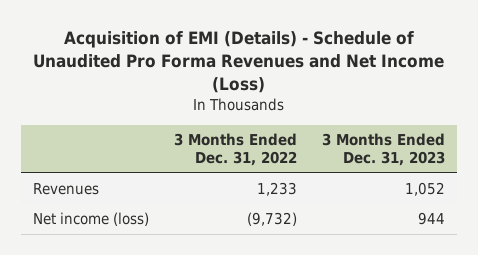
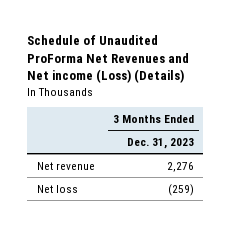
[32,30,444,93] Acquisition of EMI (Details) - Schedule of Unaudited Pro Forma Revenues and Net Income (Loss) -> [27,34,190,84] Schedule of Unaudited ProForma Net Revenues and Net income (Loss) (Details)
[173,132,297,167] 3 Months Ended Dec. 31, 2022 -> none
[33,183,100,196] Revenues -> none
none -> [36,161,95,170] Net revenue
[33,212,150,227] Net income (loss) -> [36,184,78,193] Net loss
[417,212,445,226] 944 -> [168,183,195,196] (259)

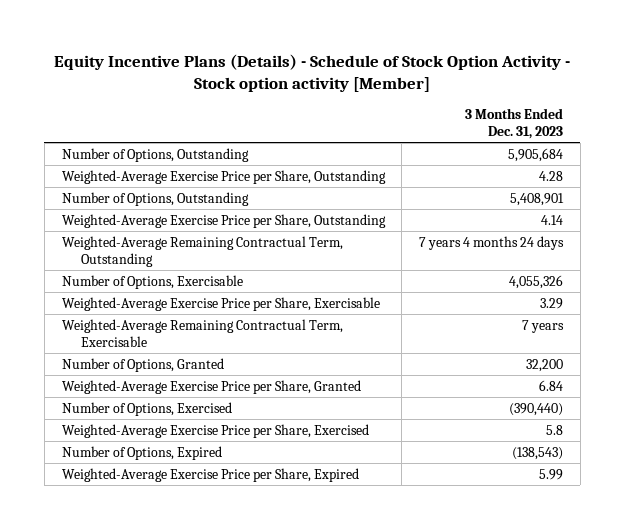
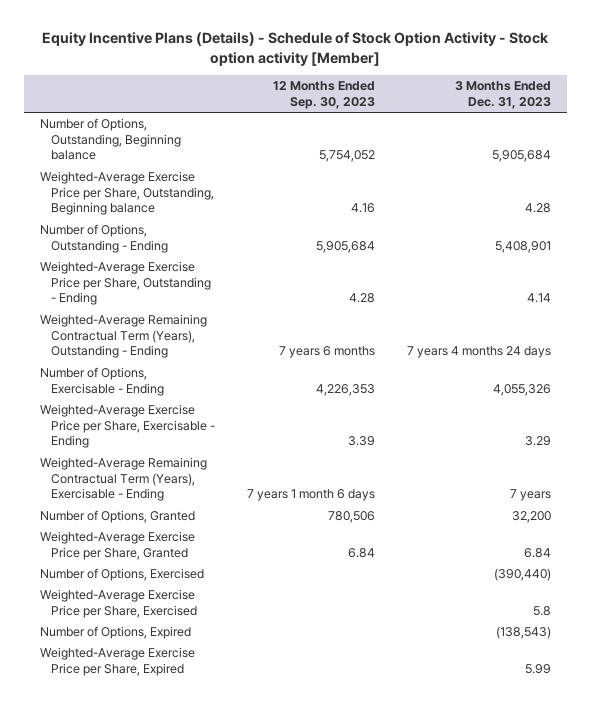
none -> [272,81,375,109] 12 Months Ended Sep. 30, 2023
[61,147,249,162] Number of Options, Outstanding -> [39,118,182,161] Number of Options, Outstanding, Beginning balance
[61,169,386,184] Weighted-Average Exercise Price per Share, Outstanding -> [39,171,215,216] Weighted-Average Exercise Price per Share, Outstanding, Beginning balance
[61,191,249,206] Number of Options, Outstanding -> [39,224,169,253] Number of Options, Outstanding - Ending
[61,213,386,228] Weighted-Average Exercise Price per Share, Outstanding -> [39,261,212,306] Weighted-Average Exercise Price per Share, Outstanding - Ending
[61,235,343,268] Weighted-Average Remaining Contractual Term, Outstanding -> [39,314,207,359] Weighted-Average Remaining Contractual Term (Years), Outstanding - Ending
[61,274,243,289] Number of Options, Exercisable -> [39,367,165,396] Number of Options, Exercisable - Ending
[61,296,380,311] Weighted-Average Exercise Price per Share, Exercisable -> [39,404,216,449] Weighted-Average Exercise Price per Share, Exercisable - Ending
[61,318,343,348] Weighted-Average Remaining Contractual Term, Exercisable -> [39,457,207,502] Weighted-Average Remaining Contractual Term (Years), Exercisable - Ending

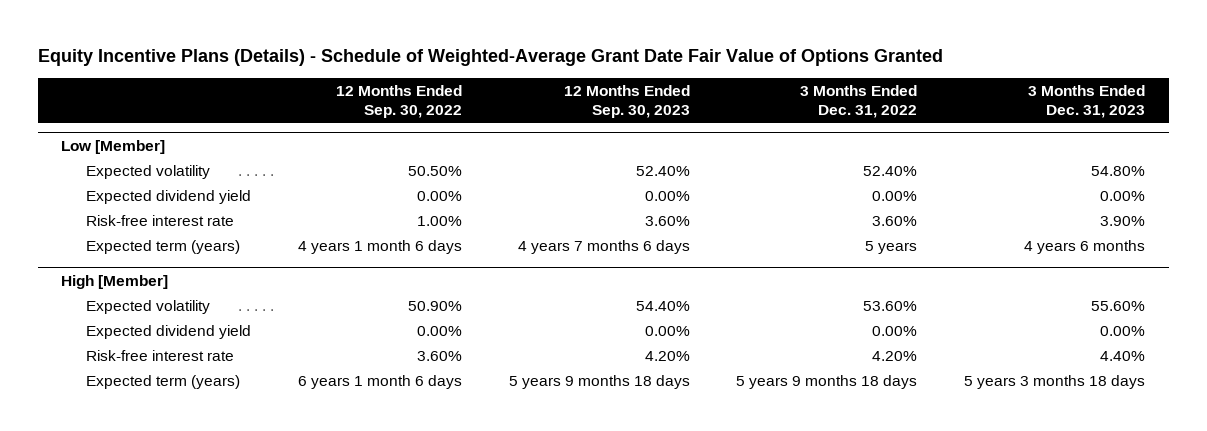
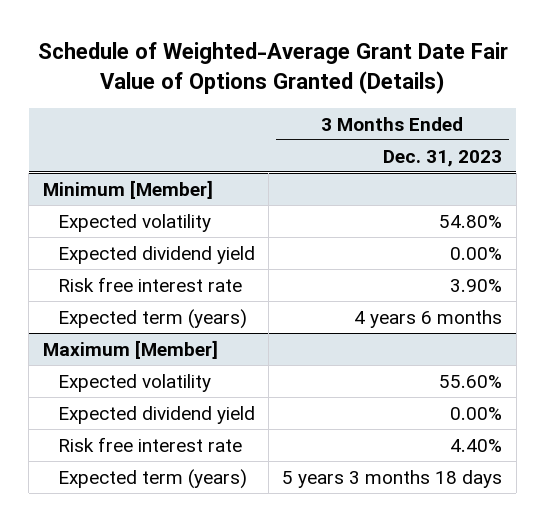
[37,49,943,67] Equity Incentive Plans (Details) - Schedule of Weighted-Average Grant Date Fair Value of Options Granted -> [37,41,508,94] Schedule of Weighted-Average Grant Date Fair Value of Options Granted (Details)
[335,85,462,118] 12 Months Ended Sep. 30, 2022 -> none
[563,85,690,118] 12 Months Ended Sep. 30, 2023 -> none
[800,85,918,118] 3 Months Ended Dec. 31, 2022 -> none
[61,139,166,154] Low [Member] -> [42,179,213,199] Minimum [Member]
[85,215,234,227] Risk-free interest rate -> [57,276,242,292] Risk free interest rate
[61,274,169,289] High [Member] -> [42,339,218,359] Maximum [Member]
[85,350,234,362] Risk-free interest rate -> [57,436,242,452] Risk free interest rate

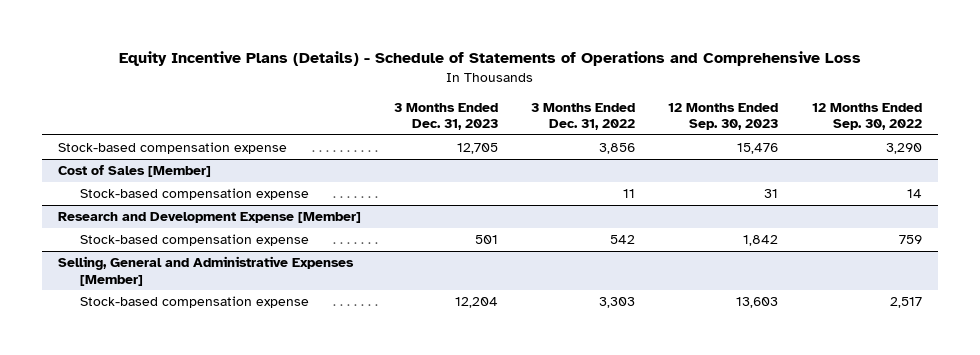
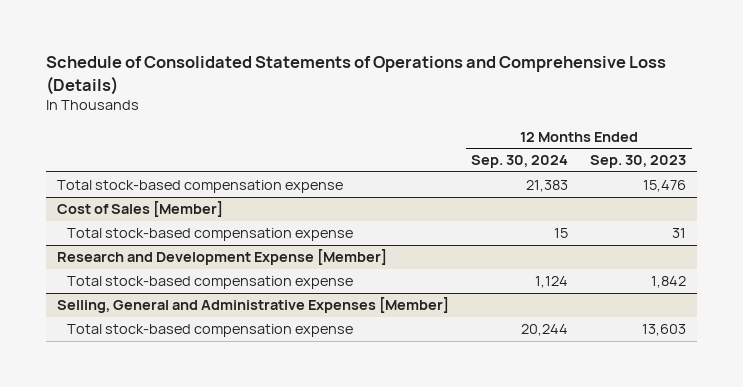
[118,51,861,67] Equity Incentive Plans (Details) - Schedule of Statements of Operations and Comprehensive Loss -> [45,56,666,95] Schedule of Consolidated Statements of Operations and Comprehensive Loss (Details)
[394,102,499,130] 3 Months Ended Dec. 31, 2023 -> none
[531,102,636,130] 3 Months Ended Dec. 31, 2022 -> none
[811,102,922,130] 12 Months Ended Sep. 30, 2022 -> none
none -> [471,155,569,169] Sep. 30, 2024
[58,142,288,155] Stock-based compensation expense -> [56,180,343,194] Total stock-based compensation expense
[79,188,309,201] Stock-based compensation expense -> [67,228,354,242] Total stock-based compensation expense
[79,234,309,247] Stock-based compensation expense -> [67,276,354,290] Total stock-based compensation expense
[79,296,309,309] Stock-based compensation expense -> [67,324,354,338] Total stock-based compensation expense

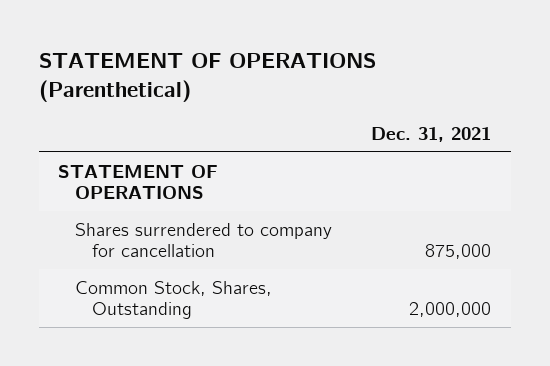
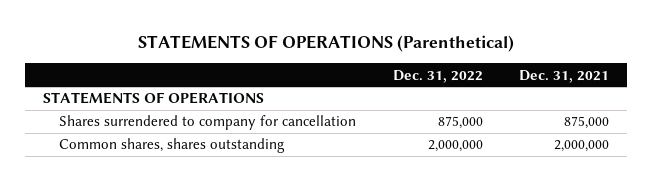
[38,52,376,102] STATEMENT OF OPERATIONS (Parenthetical) -> [137,35,514,53] STATEMENTS OF OPERATIONS (Parenthetical)
none -> [392,69,483,83] Dec. 31, 2022
[58,164,219,200] STATEMENT OF OPERATIONS -> [42,92,264,105] STATEMENTS OF OPERATIONS
[75,280,273,320] Common Stock, Shares, Outstanding -> [59,138,286,154] Common shares, shares outstanding

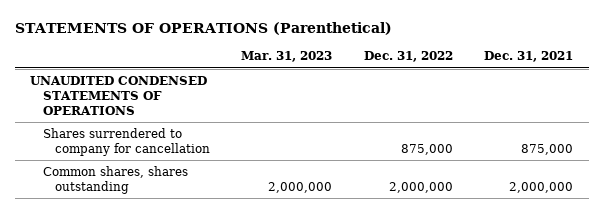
none -> [241,51,333,63] Mar. 31, 2023
[42,92,264,105] STATEMENTS OF OPERATIONS -> [30,76,208,115] UNAUDITED CONDENSED STATEMENTS OF OPERATIONS

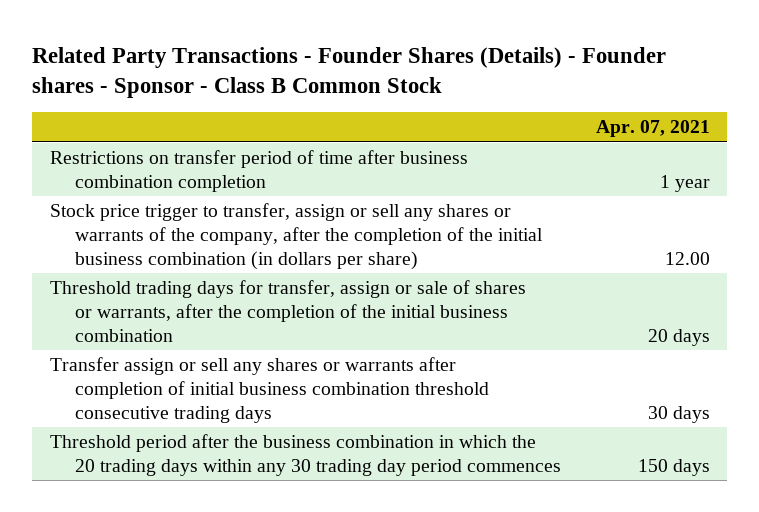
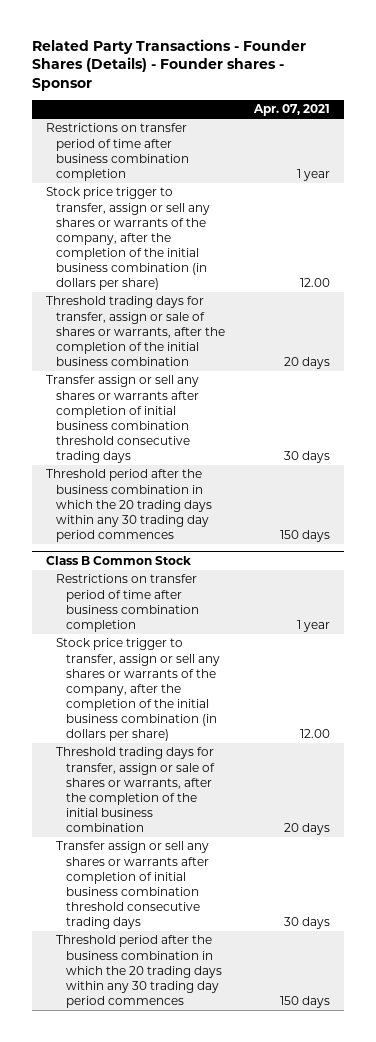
[32,46,667,98] Related Party Transactions - Founder Shares (Details) - Founder shares - Sponsor - Class B Common Stock -> [31,38,306,91] Related Party Transactions - Founder Shares (Details) - Founder shares - Sponsor
none -> [46,556,192,566] Class B Common Stock
none -> [56,574,200,632] Restrictions on transfer period of time after business combination completion
none -> [56,638,221,742] Stock price trigger to transfer, assign or sell any shares or warrants of the company, after the completion of the initial business combination (in dollars per share)
none -> [56,747,216,833] Threshold trading days for transfer, assign or sale of shares or warrants, after the completion of the initial business combination
none -> [56,841,210,930] Transfer assign or sell any shares or warrants after completion of initial business combination threshold consecutive trading days
none -> [56,935,223,1009] Threshold period after the business combination in which the 20 trading days within any 30 trading day period commences

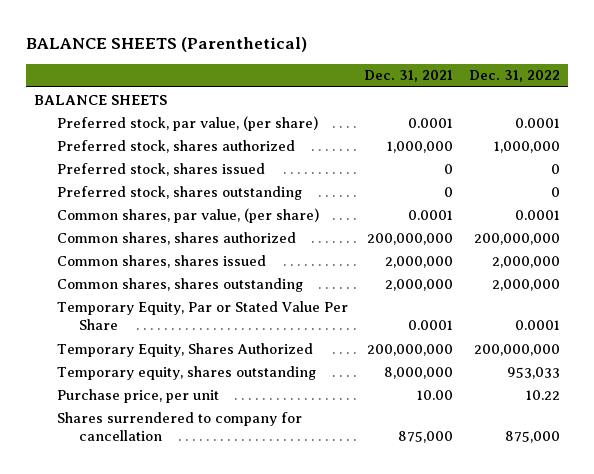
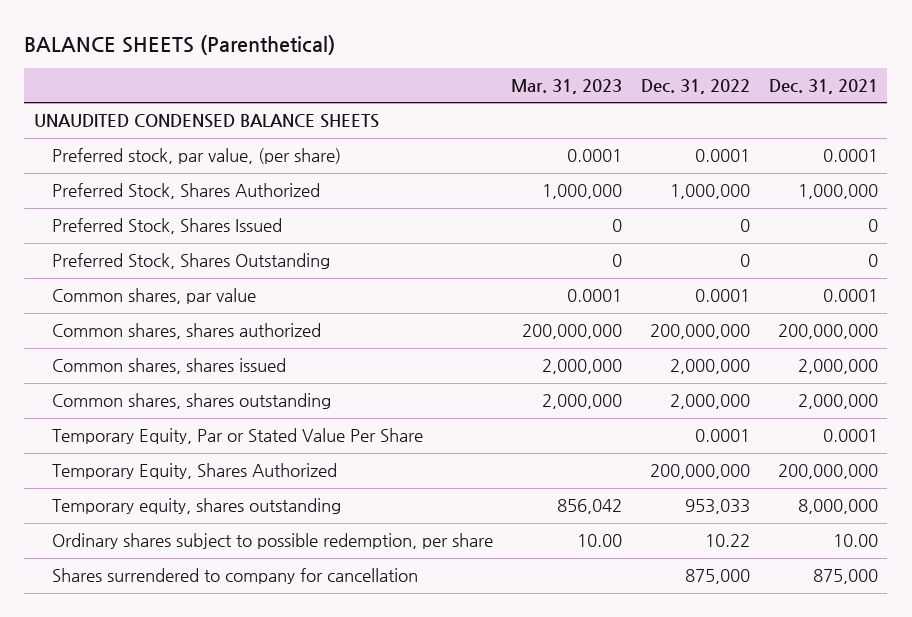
none -> [511,78,623,94] Mar. 31, 2023
[34,94,168,105] BALANCE SHEETS -> [33,114,379,129] UNAUDITED CONDENSED BALANCE SHEETS
[56,139,295,153] Preferred stock, shares authorized -> [51,183,320,200] Preferred Stock, Shares Authorized
[56,162,265,176] Preferred stock, shares issued -> [51,218,282,235] Preferred Stock, Shares Issued
[56,185,302,200] Preferred stock, shares outstanding -> [51,253,330,270] Preferred Stock, Shares Outstanding
[56,207,319,223] Common shares, par value, (per share) -> [51,288,256,305] Common shares, par value
[56,388,219,403] Purchase price, per unit -> [51,533,493,550] Ordinary shares subject to possible redemption, per share

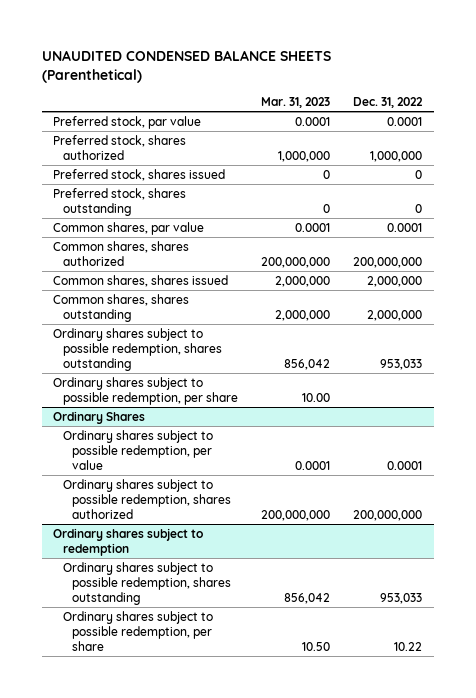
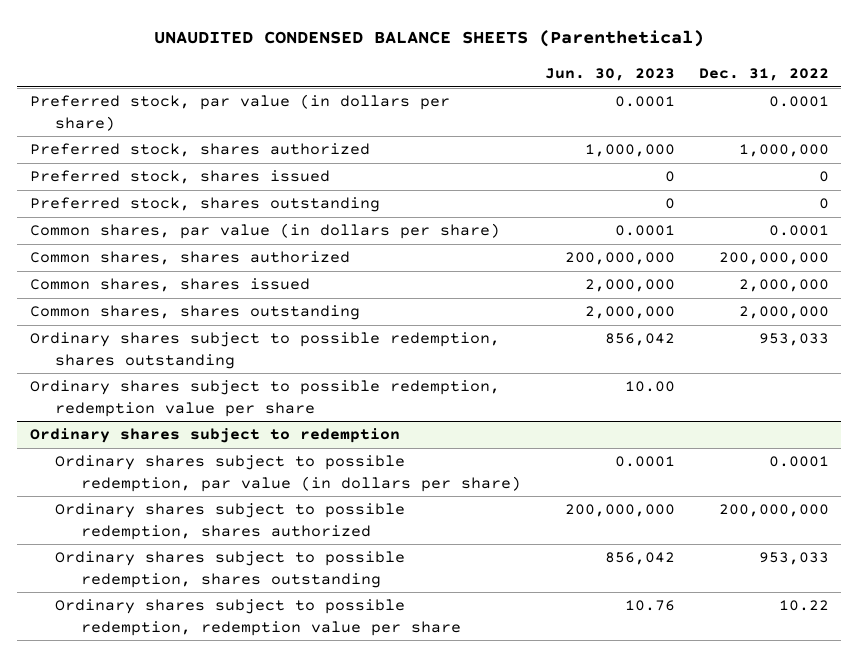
[261,96,331,108] Mar. 31, 2023 -> none
none -> [544,68,675,82] Jun. 30, 2023
[53,116,202,130] Preferred stock, par value -> [29,94,450,131] Preferred stock, par value (in dollars per share)
[53,222,205,236] Common shares, par value -> [29,223,500,240] Common shares, par value (in dollars per share)
[53,411,146,425] Ordinary Shares -> none
[62,430,213,470] Ordinary shares subject to possible redemption, per value -> none
[62,479,232,519] Ordinary shares subject to possible redemption, shares authorized -> none
[53,377,238,405] Ordinary shares subject to possible redemption, per share -> [29,380,500,417] Ordinary shares subject to possible redemption, redemption value per share
none -> [55,455,521,492] Ordinary shares subject to possible redemption, par value (in dollars per share)
none -> [55,503,406,540] Ordinary shares subject to possible redemption, shares authorized
[62,611,213,651] Ordinary shares subject to possible redemption, per share -> [55,599,461,636] Ordinary shares subject to possible redemption, redemption value per share

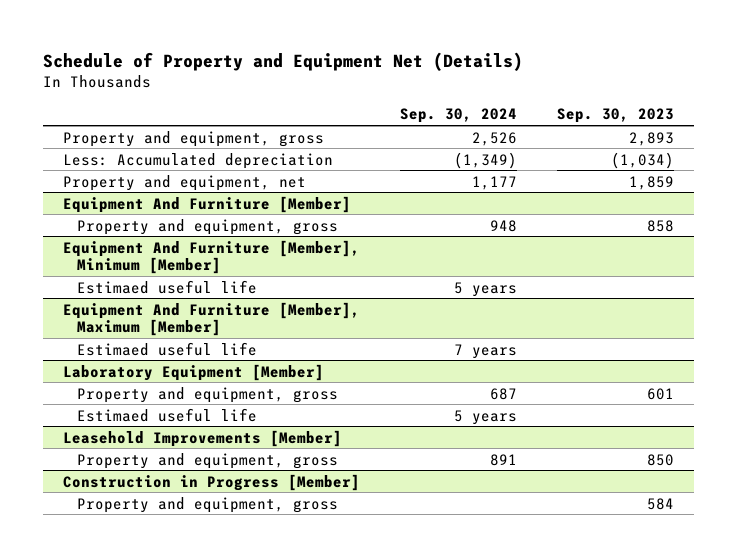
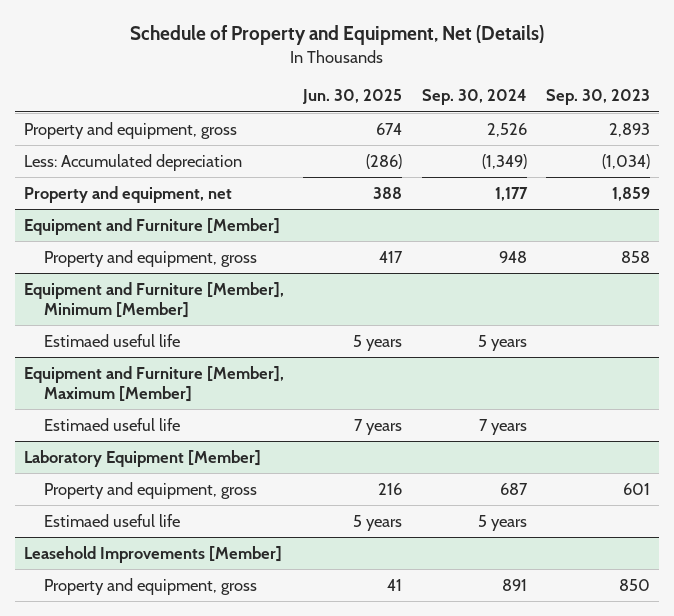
[43,51,524,71] Schedule of Property and Equipment Net (Details) -> [129,25,544,46] Schedule of Property and Equipment, Net (Details)
none -> [302,89,403,105] Jun. 30, 2025
[63,195,352,213] Equipment And Furniture [Member] -> [24,217,281,235] Equipment and Furniture [Member]
[63,239,361,275] Equipment And Furniture [Member], Minimum [Member] -> [24,281,285,318] Equipment and Furniture [Member], Minimum [Member]
[63,301,361,337] Equipment And Furniture [Member], Maximum [Member] -> [24,365,285,402] Equipment and Furniture [Member], Maximum [Member]
[63,473,361,491] Construction in Progress [Member] -> none
[77,496,339,513] Property and equipment, gross -> none

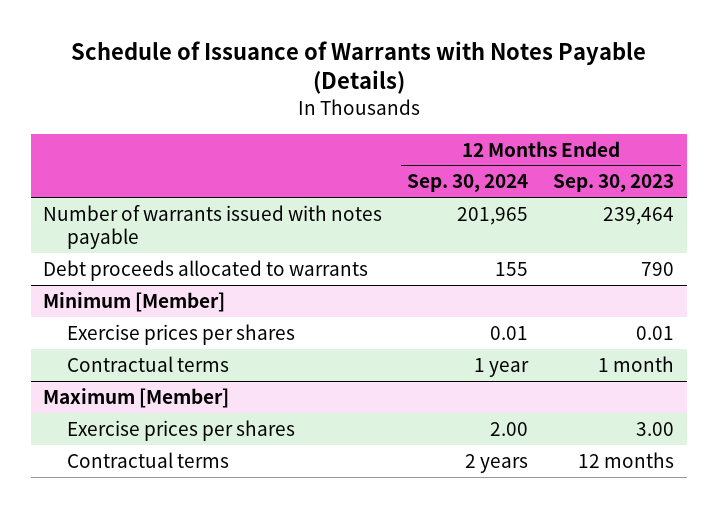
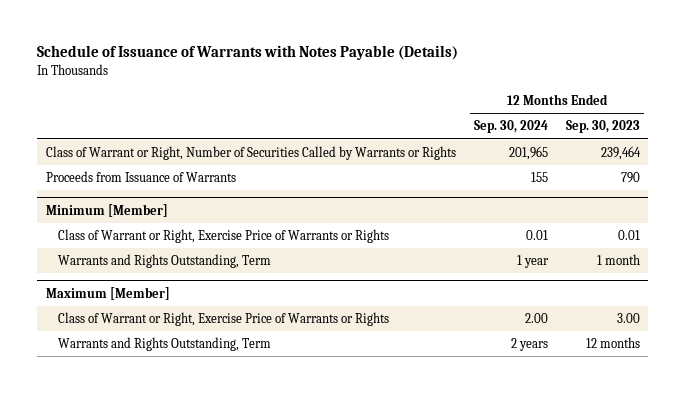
[43,204,383,249] Number of warrants issued with notes payable -> [46,146,457,161] Class of Warrant or Right, Number of Securities Called by Warrants or Rights
[43,259,369,281] Debt proceeds allocated to warrants -> [46,171,237,183] Proceeds from Issuance of Warrants
[67,323,296,345] Exercise prices per shares -> [58,229,390,244] Class of Warrant or Right, Exercise Price of Warrants or Rights
[67,355,230,372] Contractual terms -> [58,254,272,269] Warrants and Rights Outstanding, Term
[67,419,296,441] Exercise prices per shares -> [58,312,390,327] Class of Warrant or Right, Exercise Price of Warrants or Rights
[67,451,230,468] Contractual terms -> [58,337,272,352] Warrants and Rights Outstanding, Term

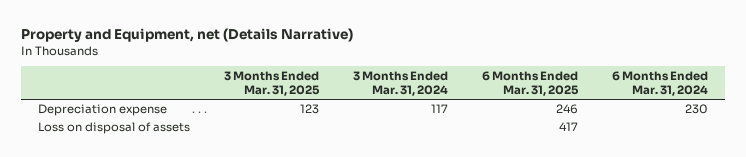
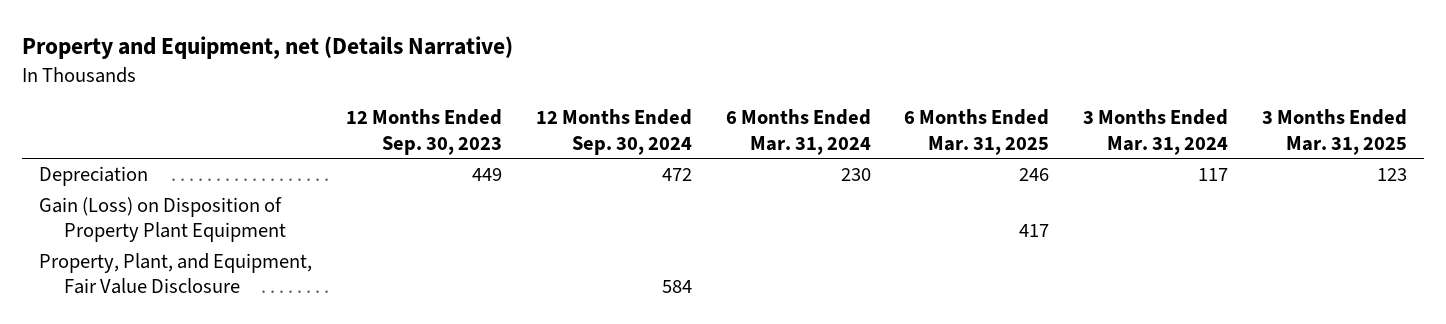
none -> [346,109,503,155] 12 Months Ended Sep. 30, 2023
none -> [535,109,692,155] 12 Months Ended Sep. 30, 2024
[37,104,167,117] Depreciation expense -> [39,166,149,187] Depreciation
[37,122,190,135] Loss on disposal of assets -> [39,197,286,243] Gain (Loss) on Disposition of Property Plant Equipment
none -> [39,253,313,295] Property, Plant, and Equipment, Fair Value Disclosure

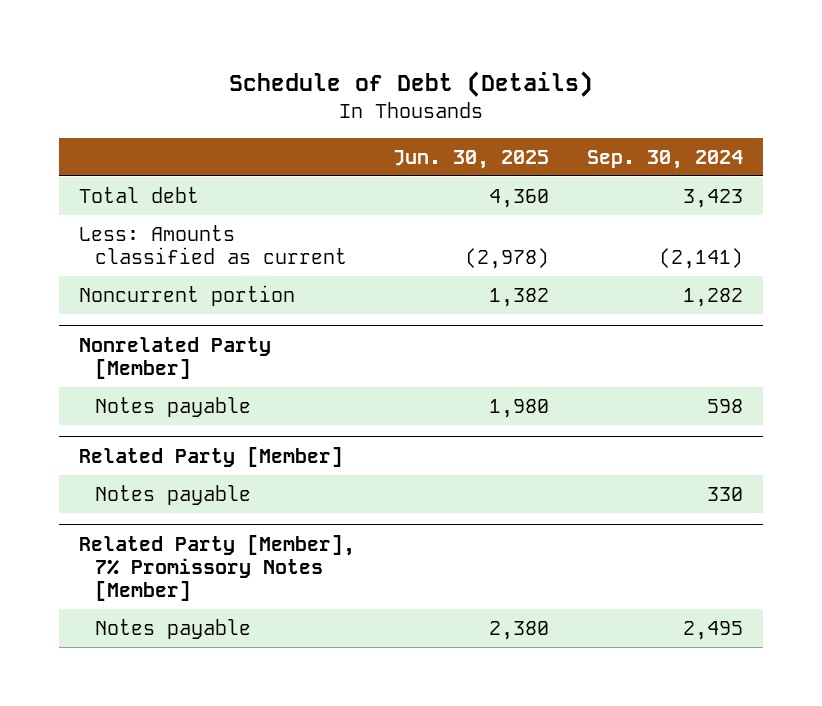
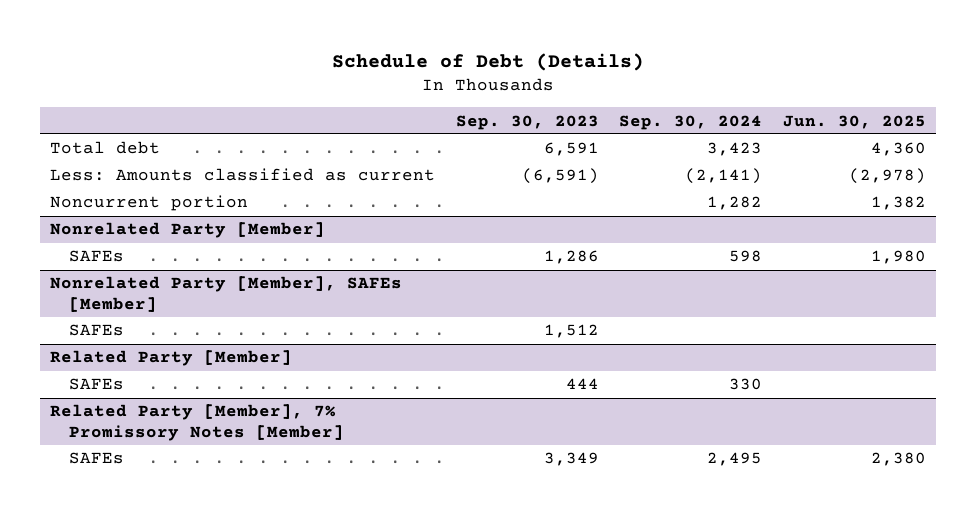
none -> [455,114,599,130] Sep. 30, 2023
[95,396,252,417] Notes payable -> [69,250,125,263] SAFEs
none -> [50,276,403,312] Nonrelated Party [Member], SAFEs [Member]
none -> [69,324,125,337] SAFEs
[95,484,252,505] Notes payable -> [69,378,125,391] SAFEs
[95,618,252,639] Notes payable -> [69,452,125,465] SAFEs

